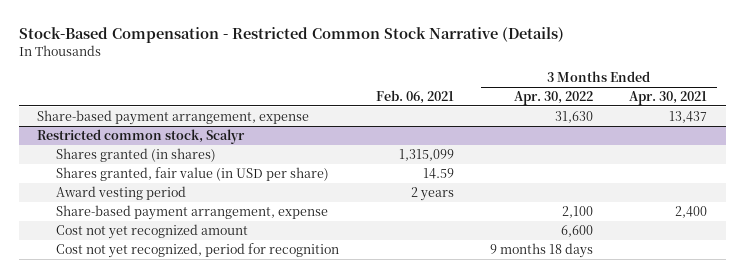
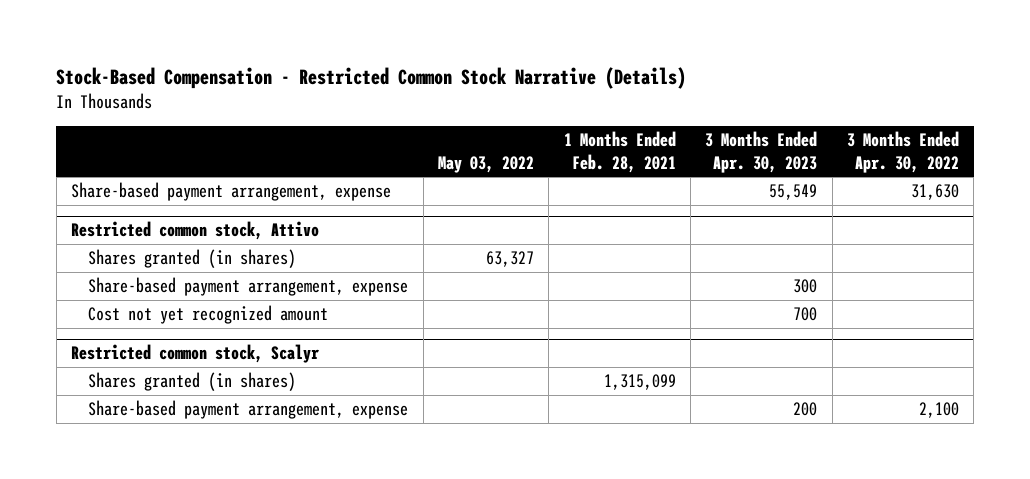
[375,90,454,105] Feb. 06, 2021 -> none
[629,91,708,106] Apr. 30, 2021 -> none
none -> [437,155,534,173] May 03, 2022
none -> [563,131,676,173] 1 Months Ended Feb. 28, 2021
none -> [705,131,818,173] 3 Months Ended Apr. 30, 2023
none -> [71,221,320,241] Restricted common stock, Attivo
none -> [88,249,297,269] Shares granted (in shares)
none -> [88,277,409,297] Share-based payment arrangement, expense
none -> [88,305,329,325] Cost not yet recognized amount
[56,166,330,181] Shares granted, fair value (in USD per share) -> none
[56,185,187,200] Award vesting period -> none
[56,223,249,239] Cost not yet recognized amount -> none
[56,242,340,258] Cost not yet recognized, period for recognition -> none

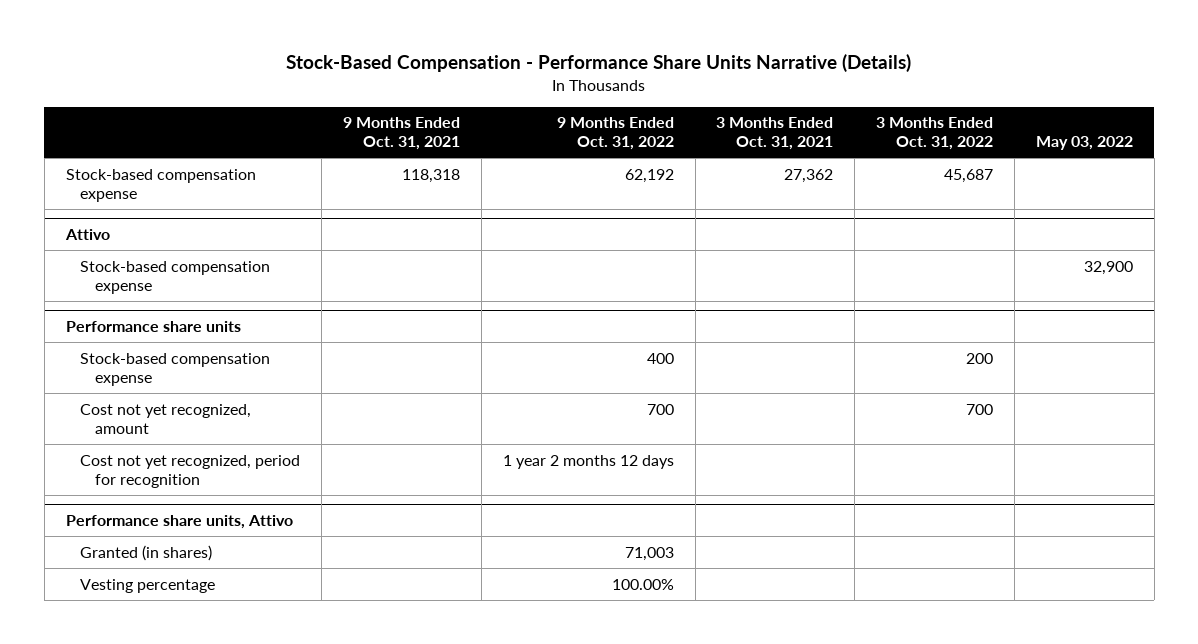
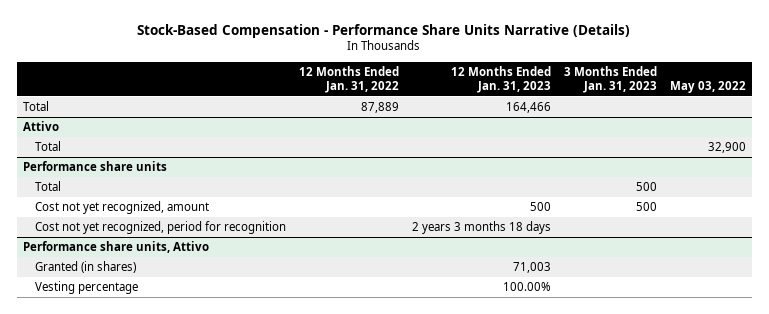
[343,117,461,151] 9 Months Ended Oct. 31, 2021 -> none
[556,117,674,151] 9 Months Ended Oct. 31, 2022 -> none
[716,117,834,151] 3 Months Ended Oct. 31, 2021 -> none
[876,117,994,151] 3 Months Ended Oct. 31, 2022 -> none
none -> [298,65,399,93] 12 Months Ended Jan. 31, 2022
none -> [450,65,551,93] 12 Months Ended Jan. 31, 2023
none -> [563,65,657,93] 3 Months Ended Jan. 31, 2023
[65,168,256,202] Stock-based compensation expense -> [23,101,50,112] Total
[80,260,271,294] Stock-based compensation expense -> [34,141,61,152] Total
[80,352,271,386] Stock-based compensation expense -> [34,181,61,192] Total

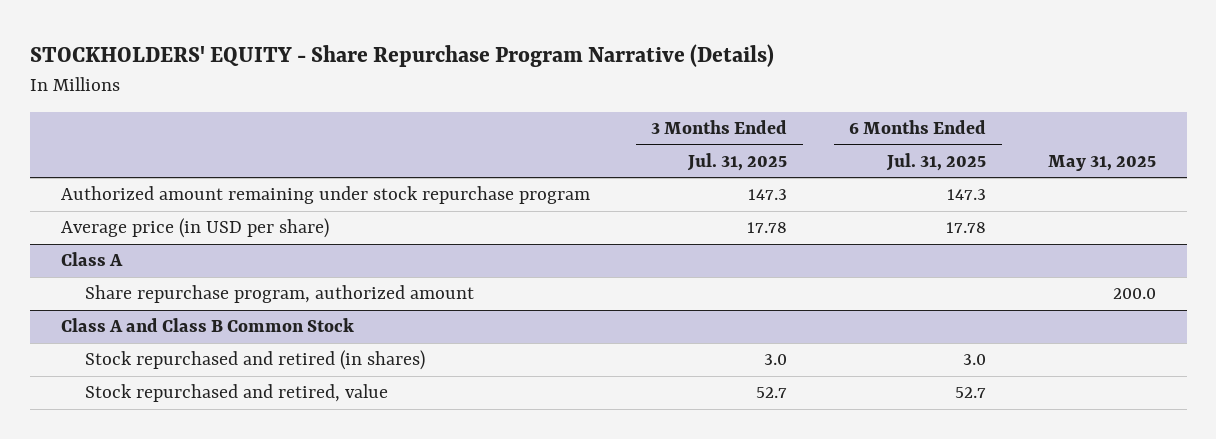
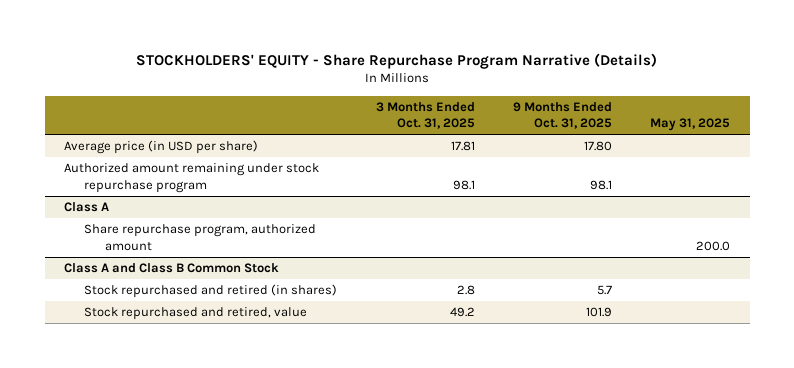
[687,152,788,171] 3 Months Ended Jul. 31, 2025 -> none
[886,152,987,171] 6 Months Ended Jul. 31, 2025 -> none
none -> [375,101,475,130] 3 Months Ended Oct. 31, 2025
none -> [513,101,613,130] 9 Months Ended Oct. 31, 2025
[60,186,590,205] Authorized amount remaining under stock repurchase program -> [63,163,319,193] Authorized amount remaining under stock repurchase program

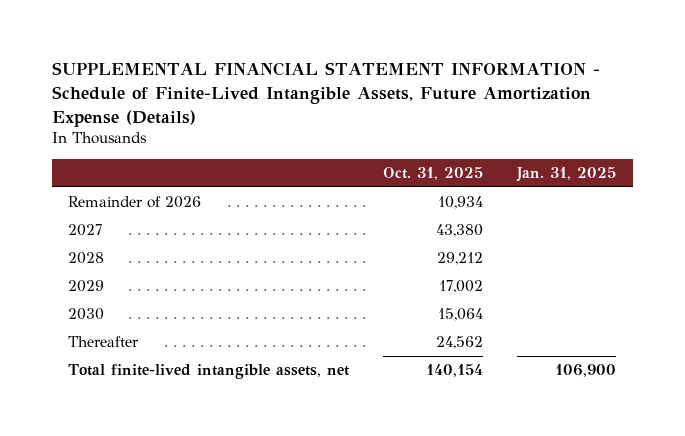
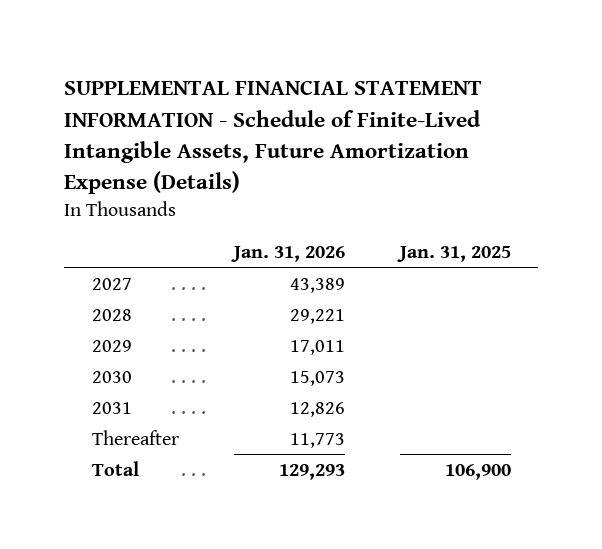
[383,166,484,180] Oct. 31, 2025 -> none
none -> [230,246,345,263] Jan. 31, 2026
[68,196,202,209] Remainder of 2026 -> none
none -> [91,401,132,414] 2031
[68,364,350,380] Total finite-lived intangible assets, net -> [91,460,139,476] Total

